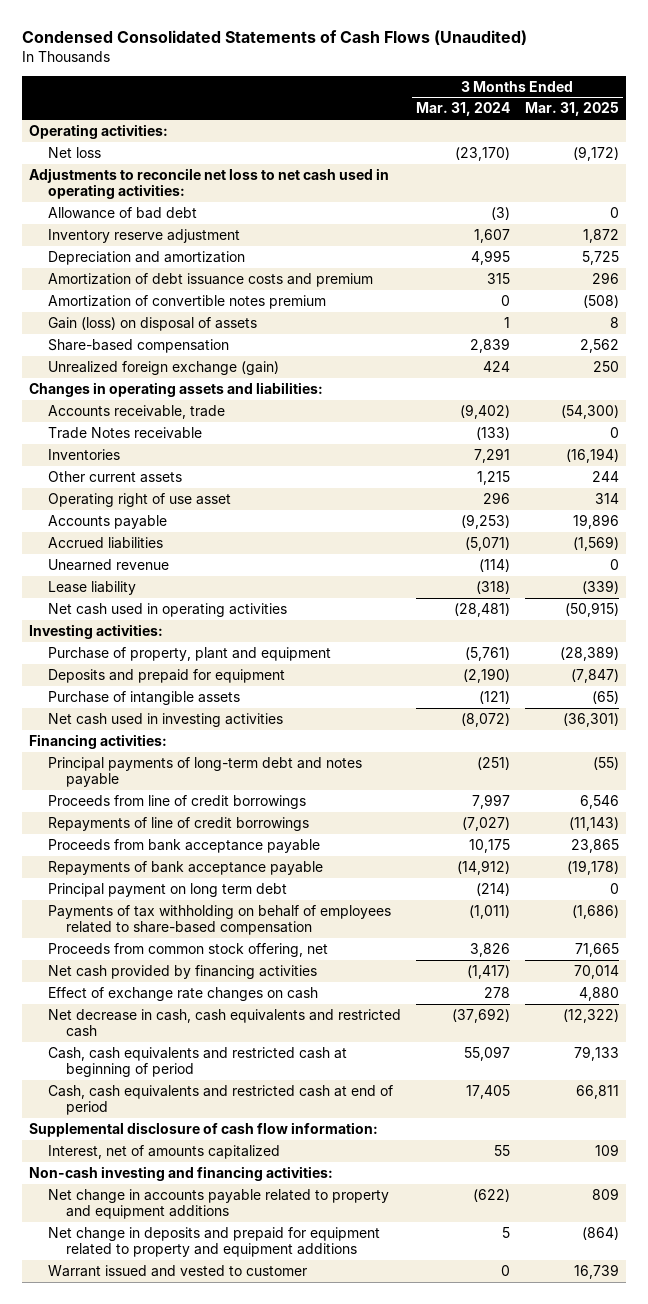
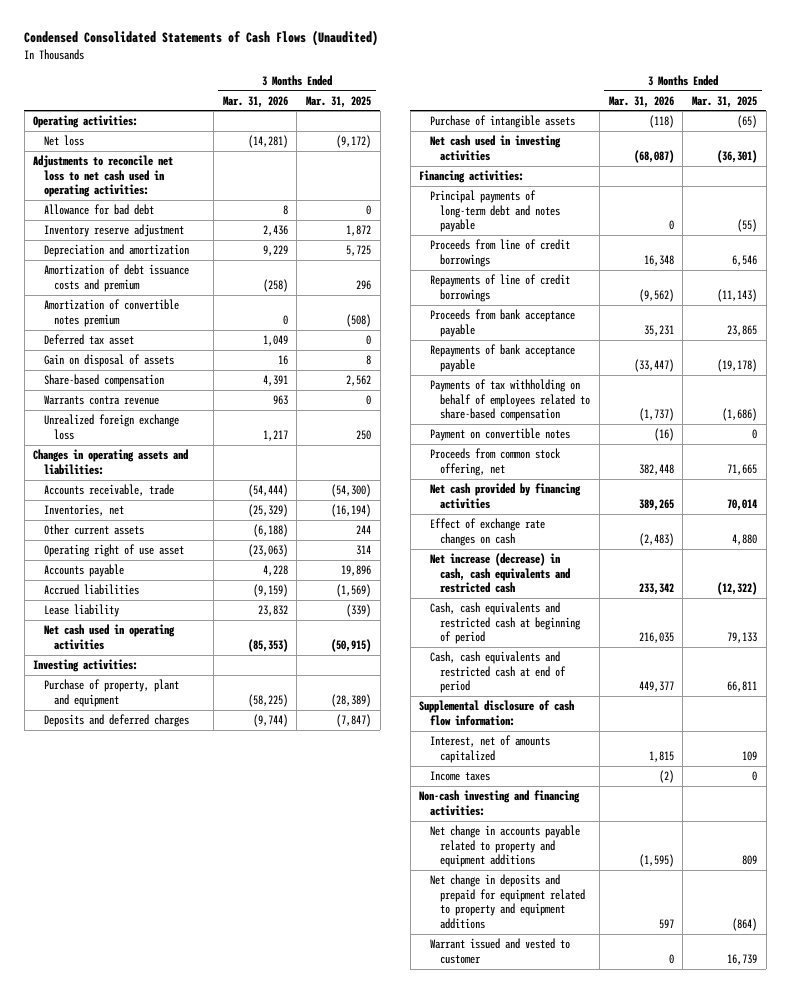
[415,102,510,117] Mar. 31, 2024 -> none
none -> [222,95,288,108] Mar. 31, 2026
[47,206,197,219] Allowance of bad debt -> [43,204,154,216] Allowance for bad debt
none -> [43,334,134,346] Deferred tax asset
[47,316,257,331] Gain (loss) on disposal of assets -> [43,354,174,368] Gain on disposal of assets
none -> [43,395,159,406] Warrants contra revenue
[47,360,279,375] Unrealized foreign exchange (gain) -> [43,414,179,440] Unrealized foreign exchange loss
[47,426,202,439] Trade Notes receivable -> none
[47,448,120,460] Inventories -> [43,504,124,517] Inventories, net
[47,558,169,571] Unearned revenue -> none
[47,668,285,683] Deposits and prepaid for equipment -> [43,714,189,728] Deposits and deferred charges
[47,882,287,897] Principal payment on long term debt -> none
none -> [429,428,570,442] Payment on convertible notes
[47,1008,401,1038] Net decrease in cash, cash equivalents and restricted cash -> [429,553,571,594] Net increase (decrease) in cash, cash equivalents and restricted cash
none -> [429,771,490,782] Income taxes

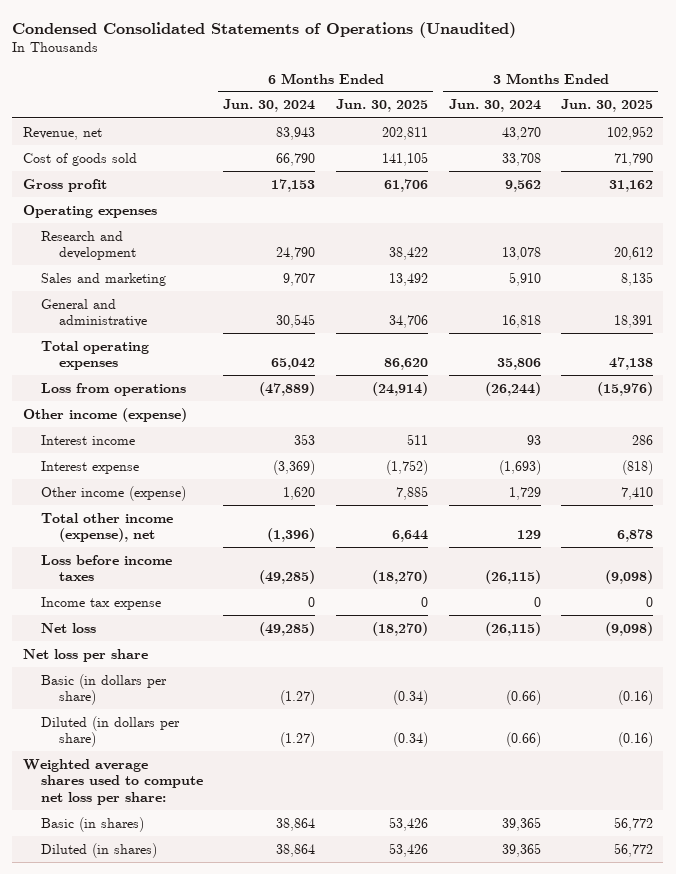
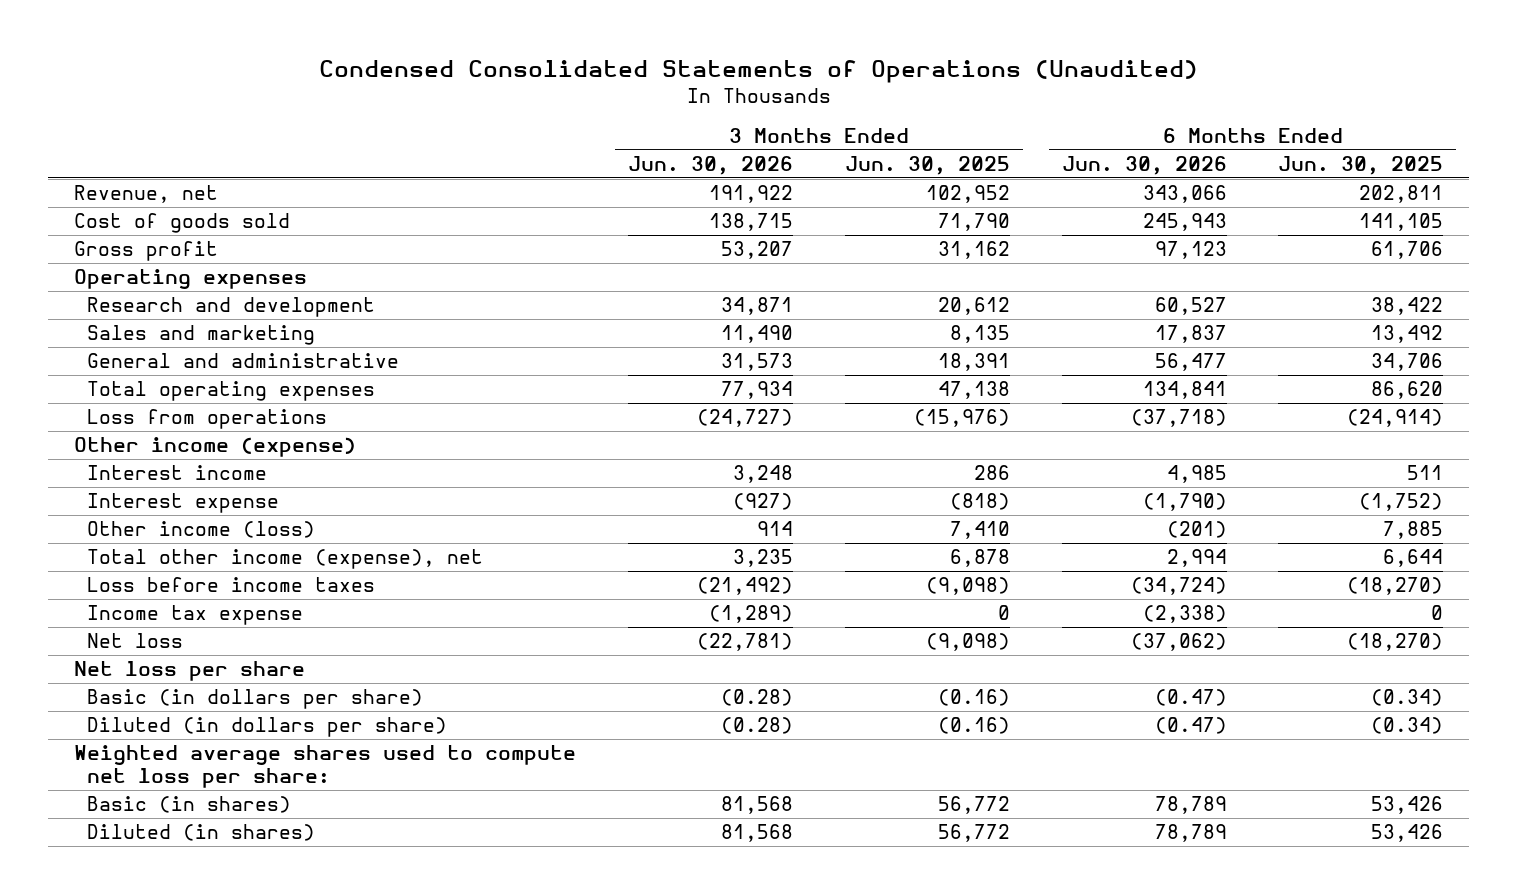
[223,99,316,113] Jun. 30, 2024 -> none
[448,99,541,113] Jun. 30, 2024 -> none
none -> [627,155,793,175] Jun. 30, 2026
none -> [1061,155,1227,175] Jun. 30, 2026
[40,485,186,501] Other income (expense) -> [87,521,316,539] Other income (loss)

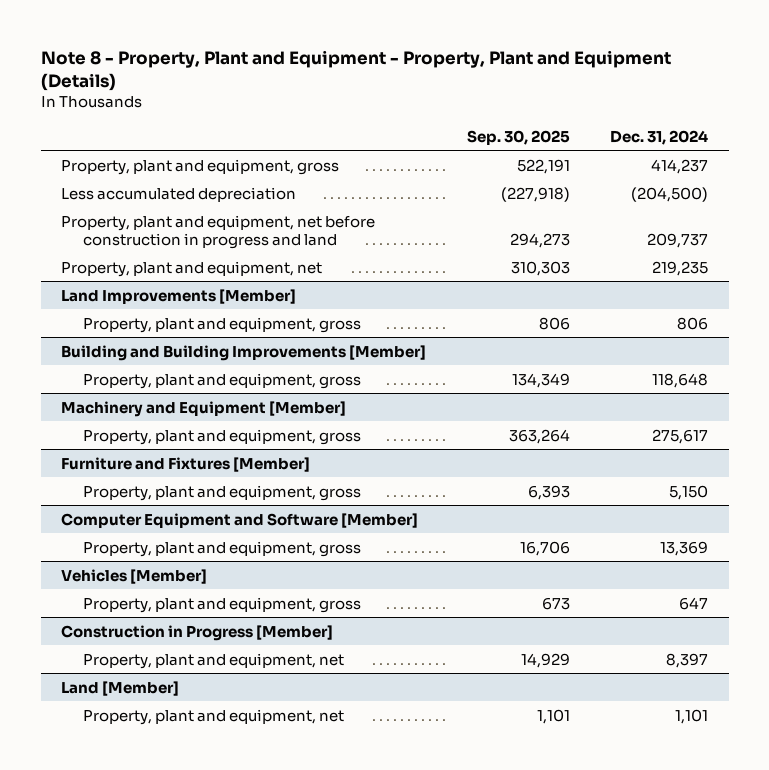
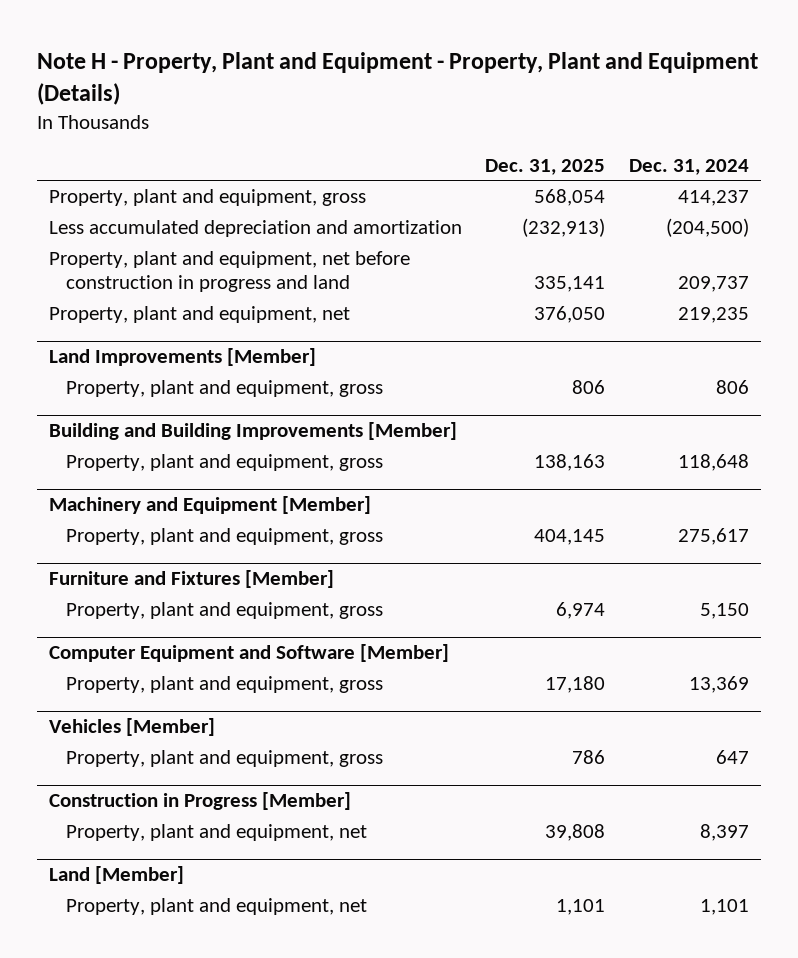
[40,49,671,92] Note 8 - Property, Plant and Equipment - Property, Plant and Equipment (Details) -> [37,51,759,105] Note H - Property, Plant and Equipment - Property, Plant and Equipment (Details)
[466,129,570,145] Sep. 30, 2025 -> none
none -> [485,158,606,175] Dec. 31, 2025
[60,186,296,202] Less accumulated depreciation -> [48,220,462,238] Less accumulated depreciation and amortization

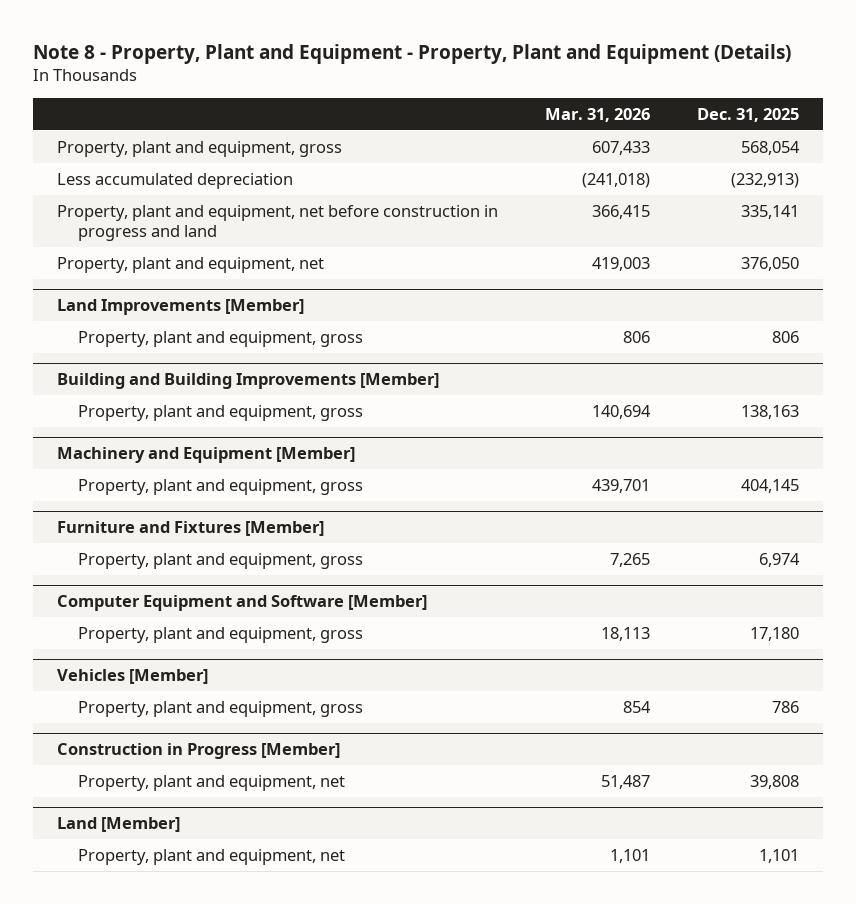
[37,51,759,105] Note H - Property, Plant and Equipment - Property, Plant and Equipment (Details) -> [33,44,792,65] Note 8 - Property, Plant and Equipment - Property, Plant and Equipment (Details)
[628,158,749,175] Dec. 31, 2024 -> none
none -> [545,107,651,122] Mar. 31, 2026
[48,220,462,238] Less accumulated depreciation and amortization -> [56,172,293,189] Less accumulated depreciation

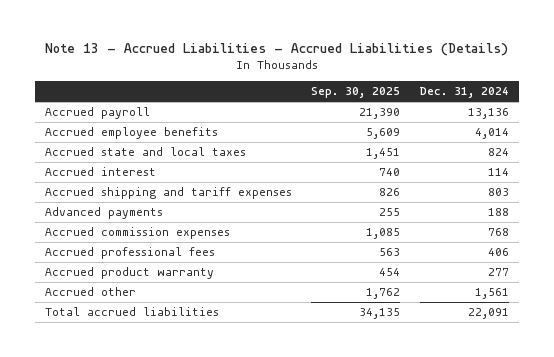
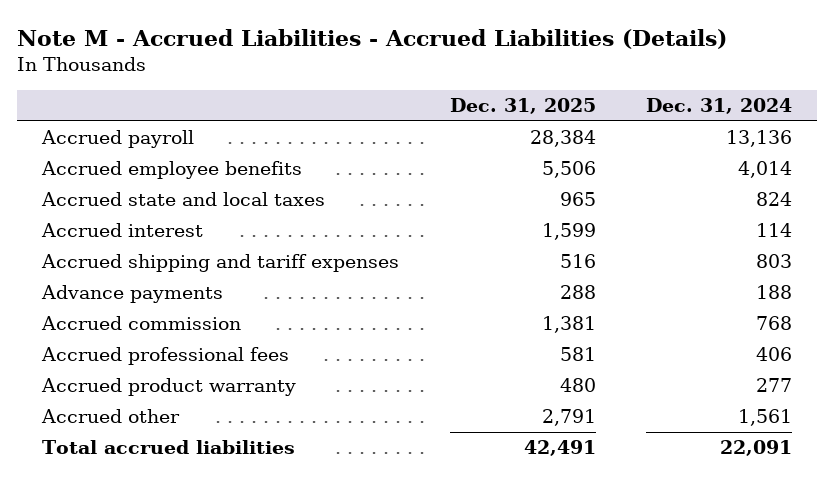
[44,43,508,57] Note 13 - Accrued Liabilities - Accrued Liabilities (Details) -> [17,29,728,50] Note M - Accrued Liabilities - Accrued Liabilities (Details)
[311,87,401,99] Sep. 30, 2025 -> none
none -> [449,97,596,114] Dec. 31, 2025
[44,207,163,220] Advanced payments -> [41,285,224,304] Advance payments
[44,227,230,240] Accrued commission expenses -> [41,316,242,331] Accrued commission

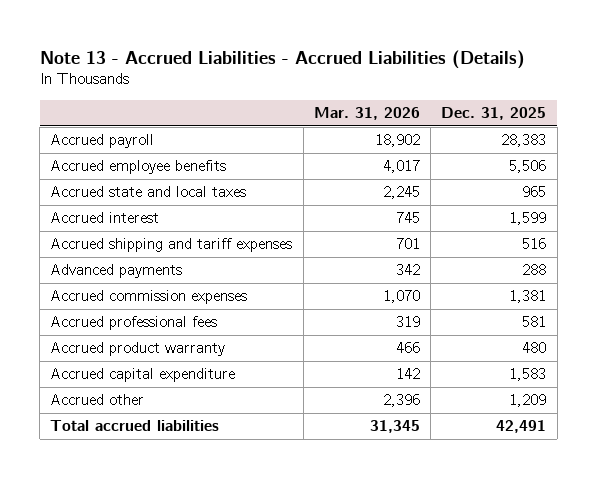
[17,29,728,50] Note M - Accrued Liabilities - Accrued Liabilities (Details) -> [39,49,525,69] Note 13 - Accrued Liabilities - Accrued Liabilities (Details)
[645,97,792,114] Dec. 31, 2024 -> none
none -> [313,106,420,120] Mar. 31, 2026
[529,130,596,148] 28,384 -> [501,134,547,148] 28,383
[41,285,224,304] Advance payments -> [50,264,183,279] Advanced payments
[41,316,242,331] Accrued commission -> [50,290,248,305] Accrued commission expenses
none -> [50,368,236,383] Accrued capital expenditure
[541,409,596,427] 2,791 -> [509,394,547,408] 1,209

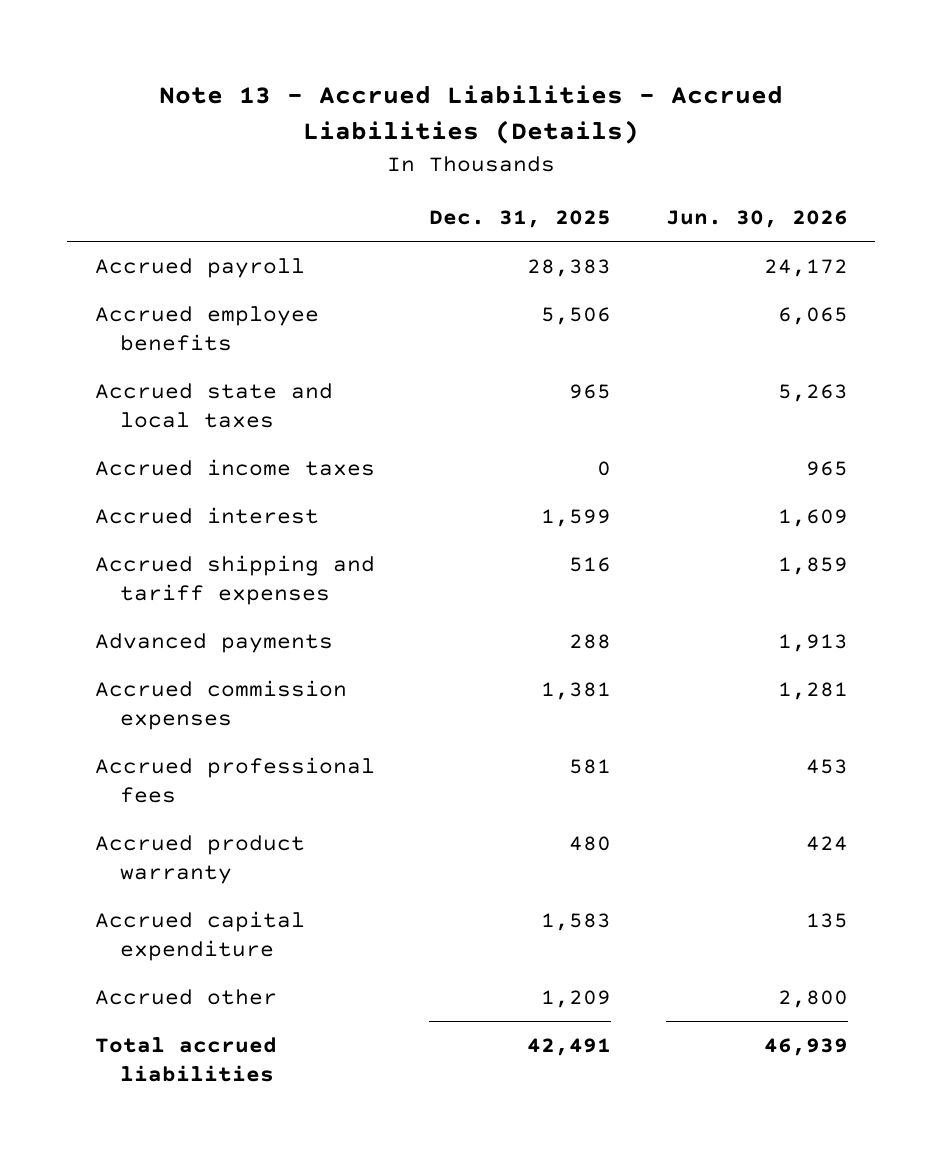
[313,106,420,120] Mar. 31, 2026 -> none
none -> [666,210,849,229] Jun. 30, 2026
none -> [94,458,375,476] Accrued income taxes

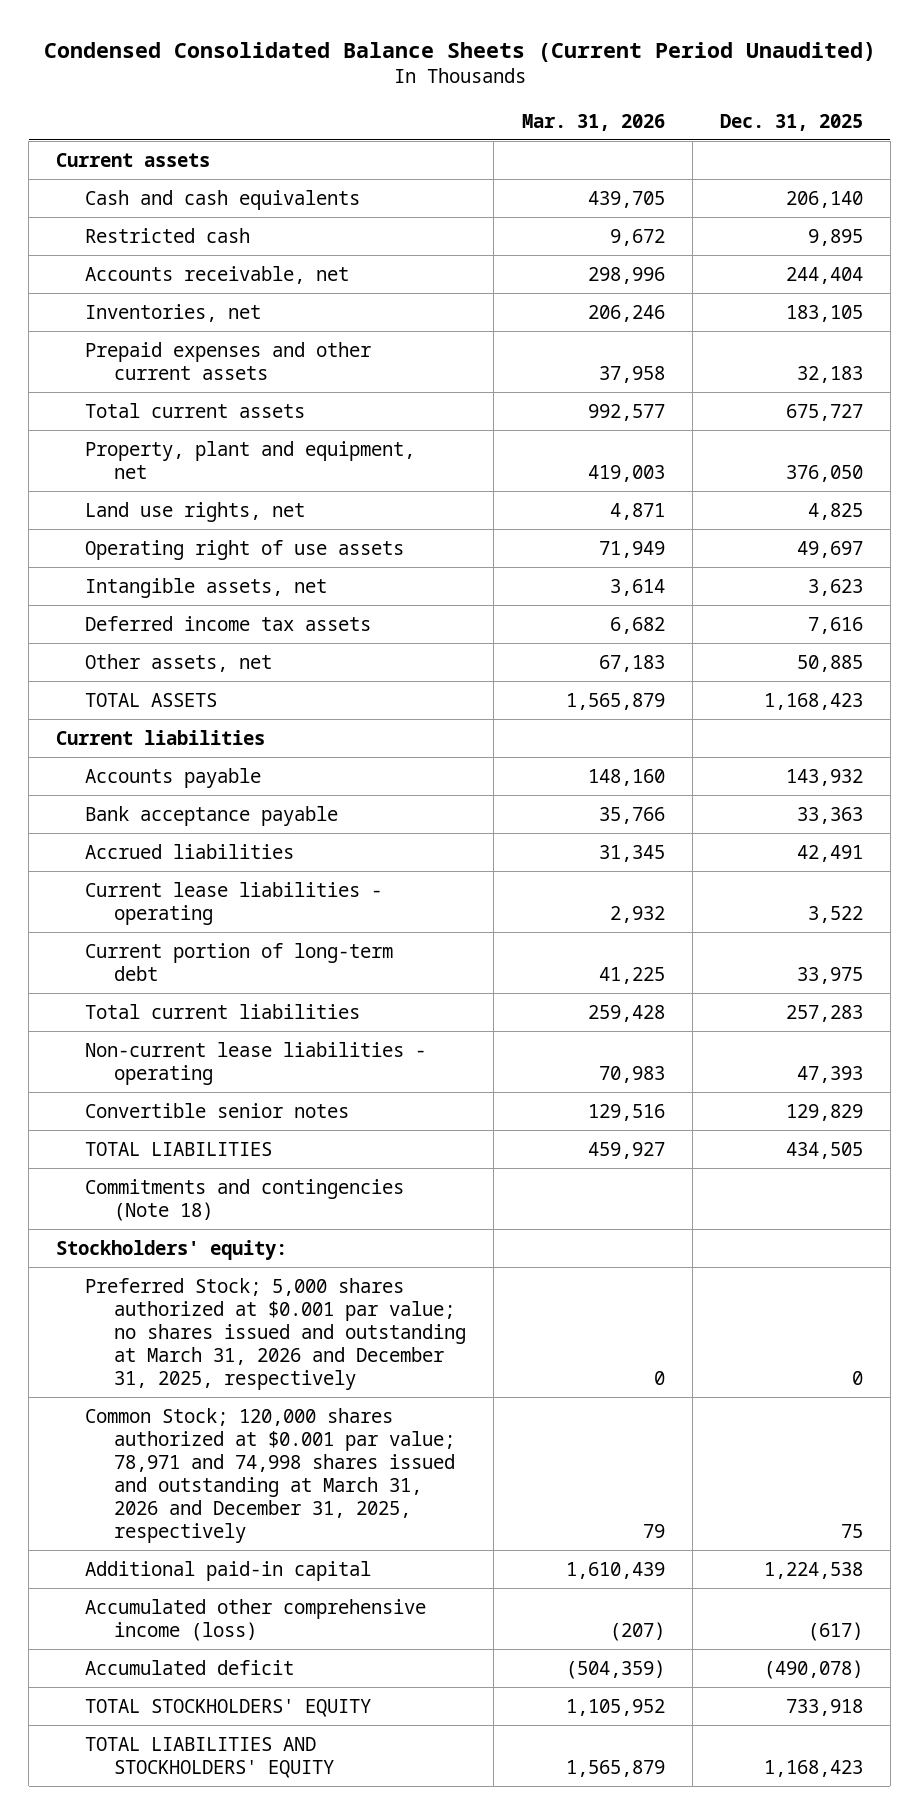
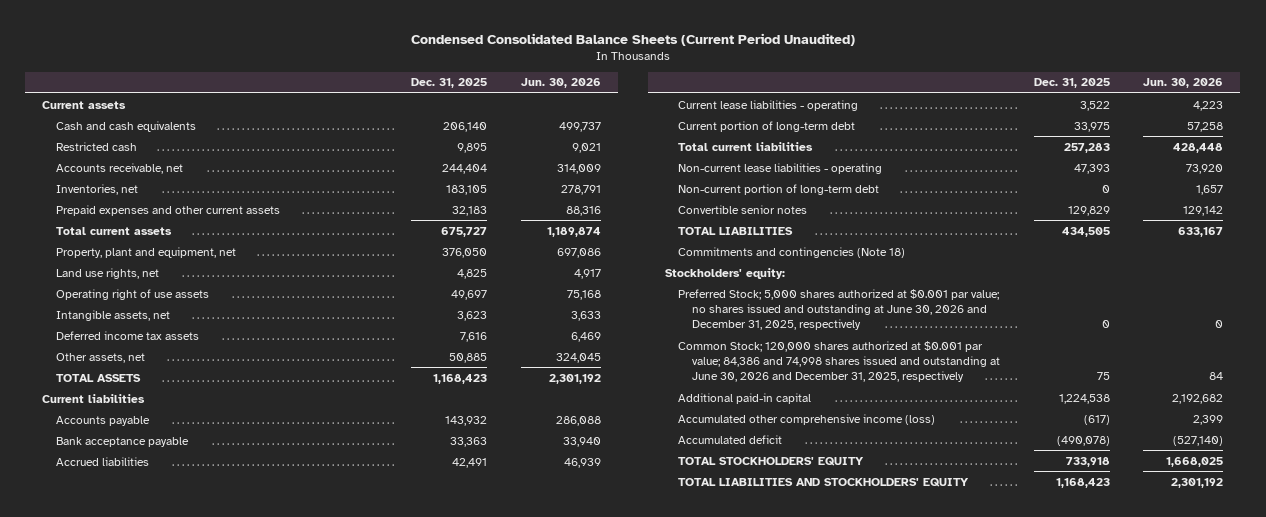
[521,113,665,131] Mar. 31, 2026 -> none
none -> [521,78,602,89] Jun. 30, 2026
none -> [678,183,880,195] Non-current portion of long-term debt
[85,1277,467,1390] Preferred Stock; 5,000 shares authorized at $0.001 par value; no shares issued and outstanding at March 31, 2026 and December 31, 2025, respectively -> [678,288,1000,331] Preferred Stock; 5,000 shares authorized at $0.001 par value; no shares issued and outstanding at June 30, 2026 and December 31, 2025, respectively
[85,1407,456,1544] Common Stock; 120,000 shares authorized at $0.001 par value; 78,971 and 74,998 shares issued and outstanding at March 31, 2026 and December 31, 2025, respectively -> [678,340,1000,383] Common Stock; 120,000 shares authorized at $0.001 par value; 84,386 and 74,998 shares issued and outstanding at June 30, 2026 and December 31, 2025, respectively

